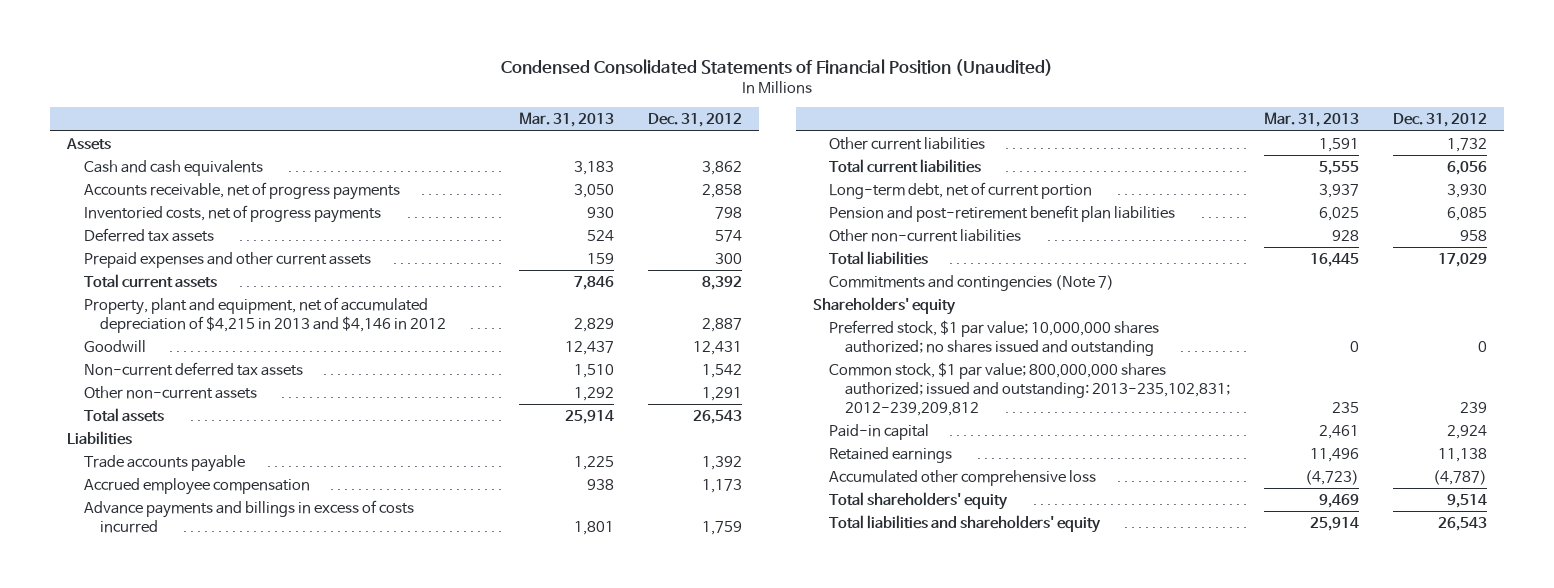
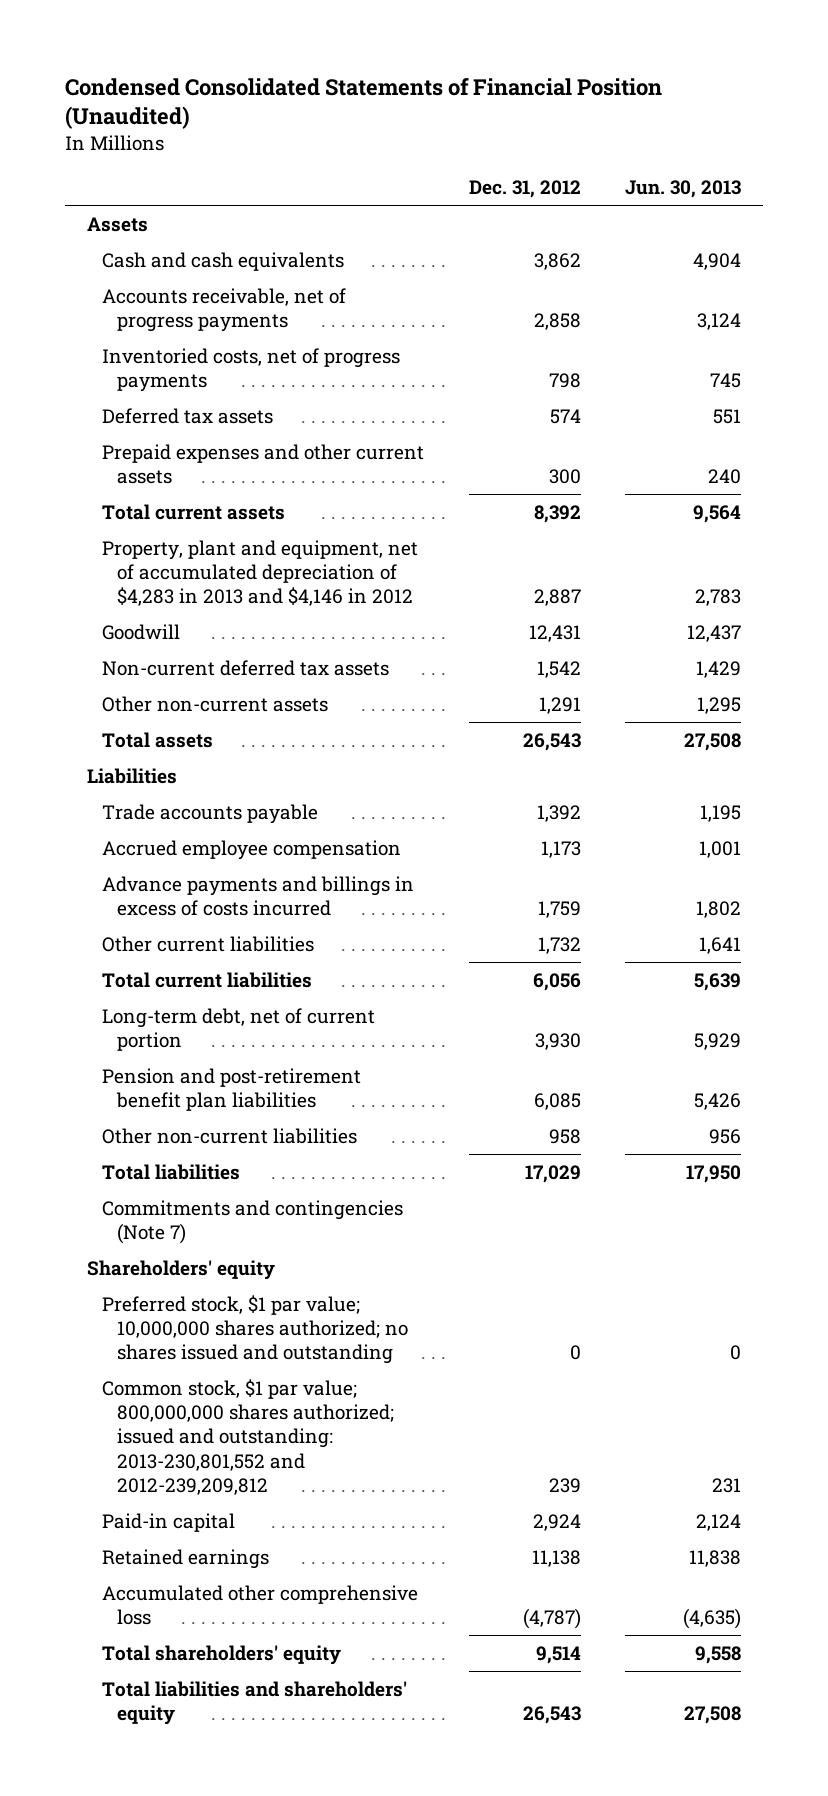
[518,112,614,128] Mar. 31, 2013 -> none
none -> [625,180,742,199] Jun. 30, 2013
[83,296,446,333] Property, plant and equipment, net of accumulated depreciation of $4,215 in 2013 and $4,146 in 2012 -> [102,539,419,607] Property, plant and equipment, net of accumulated depreciation of $4,283 in 2013 and $4,146 in 2012
[828,361,1231,416] Common stock, $1 par value; 800,000,000 shares authorized; issued and outstanding: 2013-235,102,831; 2012-239,209,812 -> [102,1378,395,1495] Common stock, $1 par value; 800,000,000 shares authorized; issued and outstanding: 2013-230,801,552 and 2012-239,209,812

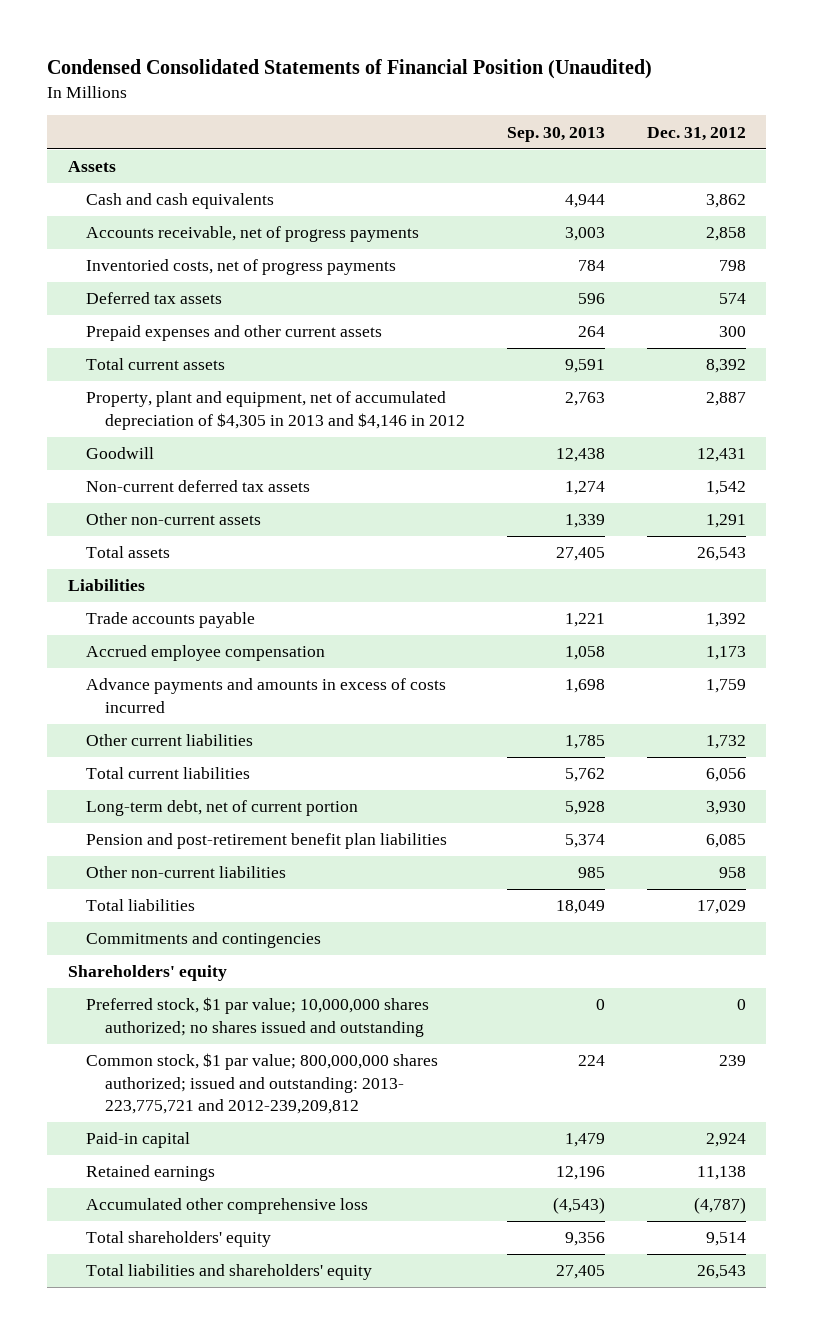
[625,180,742,199] Jun. 30, 2013 -> none
none -> [506,126,605,142] Sep. 30, 2013
[102,539,419,607] Property, plant and equipment, net of accumulated depreciation of $4,283 in 2013 and $4,146 in 2012 -> [86,391,466,430] Property, plant and equipment, net of accumulated depreciation of $4,305 in 2013 and $4,146 in 2012
[102,875,415,917] Advance payments and billings in excess of costs incurred -> [86,678,447,713] Advance payments and amounts in excess of costs incurred
[102,1199,404,1245] Commitments and contingencies (Note 7) -> [86,932,322,949] Commitments and contingencies
[102,1378,395,1495] Common stock, $1 par value; 800,000,000 shares authorized; issued and outstanding: 2013-230,801,552 and 2012-239,209,812 -> [86,1053,439,1114] Common stock, $1 par value; 800,000,000 shares authorized; issued and outstanding: 2013- 223,775,721 and 2012-239,209,812

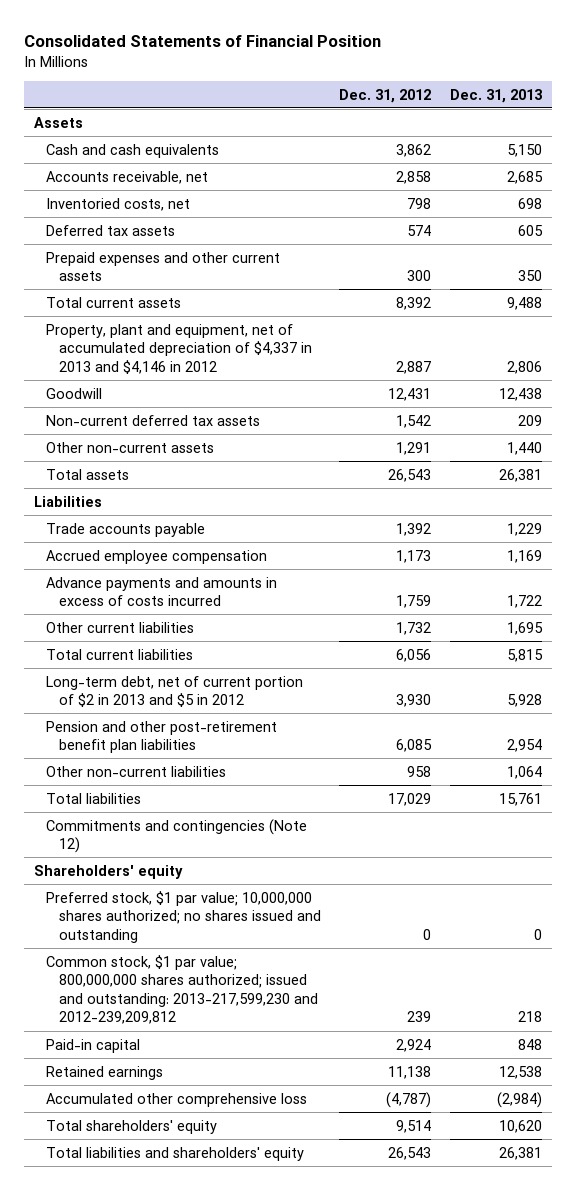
[46,58,652,79] Condensed Consolidated Statements of Financial Position (Unaudited) -> [24,34,382,47] Consolidated Statements of Financial Position
[506,126,605,142] Sep. 30, 2013 -> none
none -> [450,88,543,103] Dec. 31, 2013
[86,226,420,243] Accounts receivable, net of progress payments -> [46,170,209,184] Accounts receivable, net
[86,259,397,276] Inventoried costs, net of progress payments -> [46,197,191,211] Inventoried costs, net
[86,391,466,430] Property, plant and equipment, net of accumulated depreciation of $4,305 in 2013 and $4,146 in 2012 -> [46,323,312,374] Property, plant and equipment, net of accumulated depreciation of $4,337 in 2013 and $4,146 in 2012
[86,800,359,817] Long-term debt, net of current portion -> [46,675,304,708] Long-term debt, net of current portion of $2 in 2013 and $5 in 2012
[86,833,448,850] Pension and post-retirement benefit plan liabilities -> [46,720,278,754] Pension and other post-retirement benefit plan liabilities
[86,932,322,949] Commitments and contingencies -> [46,818,308,854] Commitments and contingencies (Note 12)
[86,1053,439,1114] Common stock, $1 par value; 800,000,000 shares authorized; issued and outstanding: 2013- 223,775,721 and 2012-239,209,812 -> [46,954,318,1025] Common stock, $1 par value; 800,000,000 shares authorized; issued and outstanding: 2013-217,599,230 and 2012-239,209,812

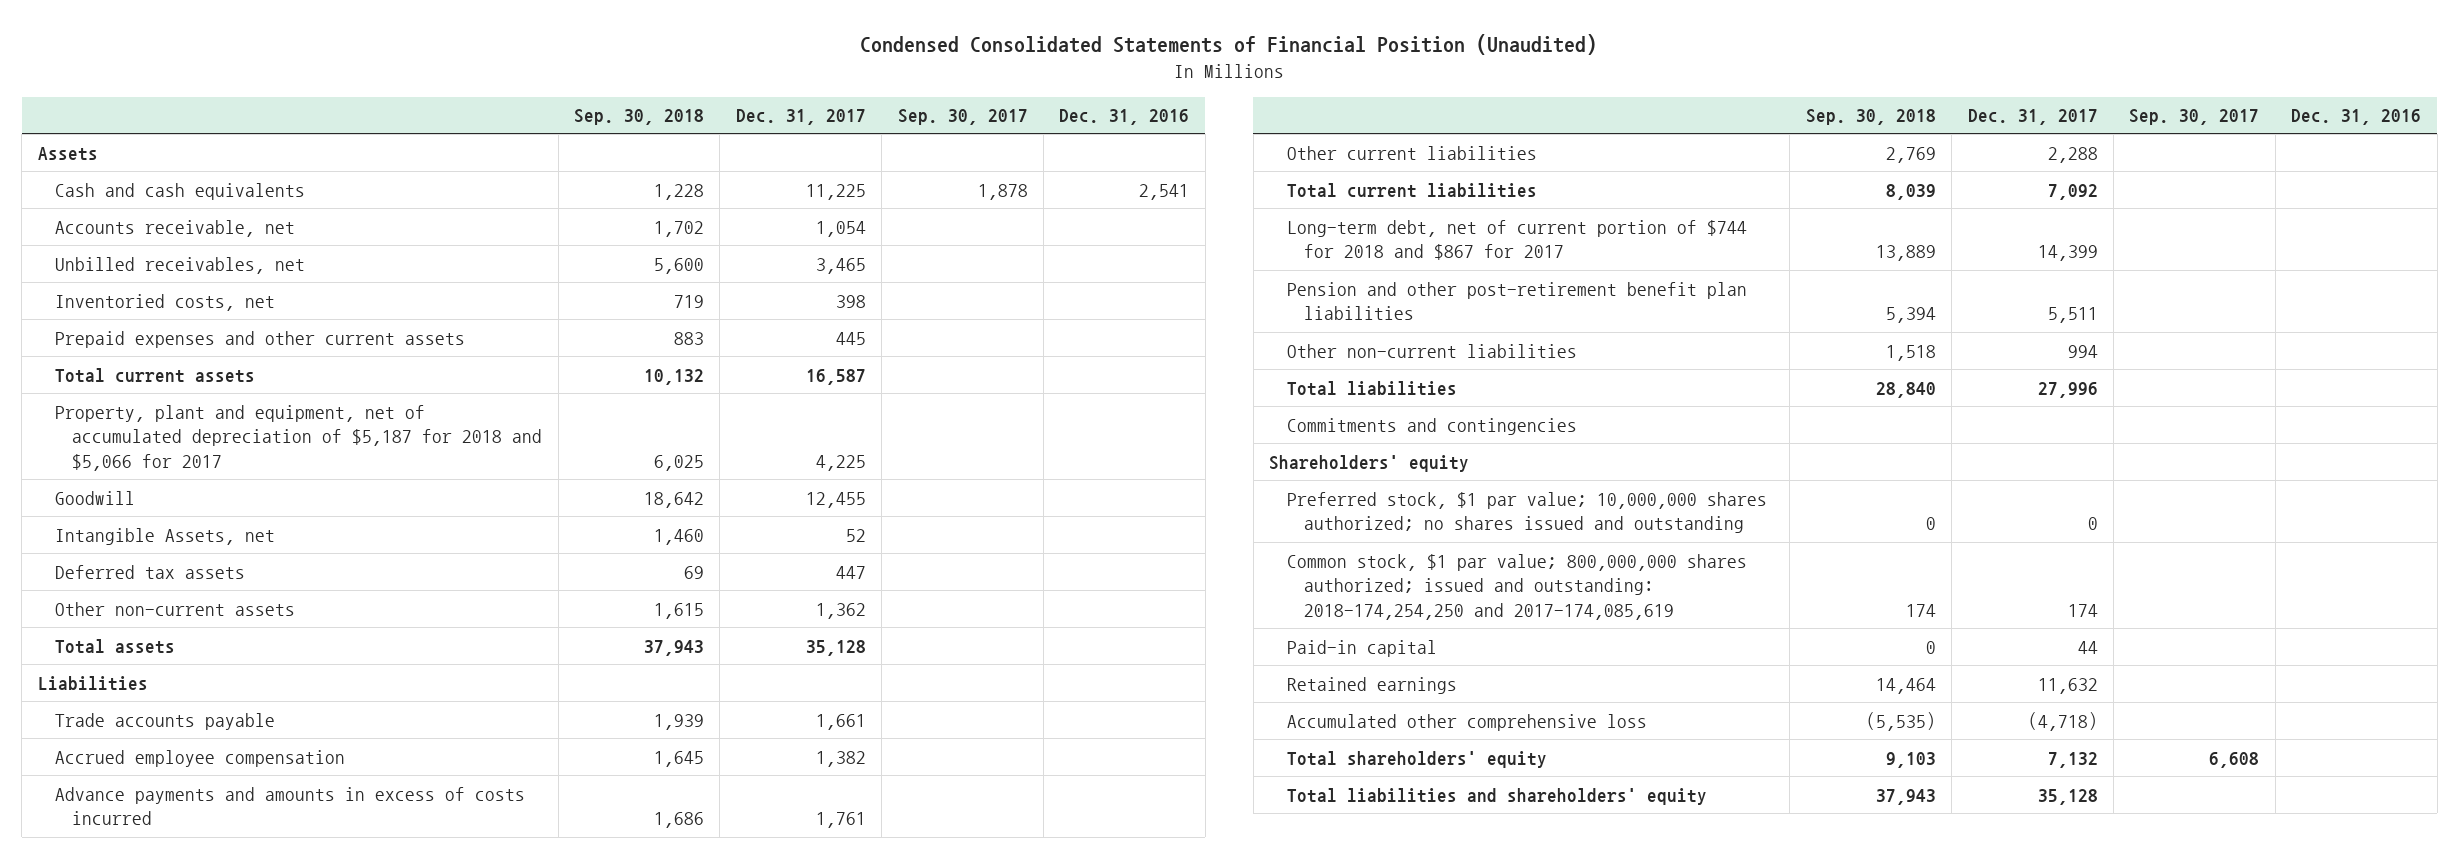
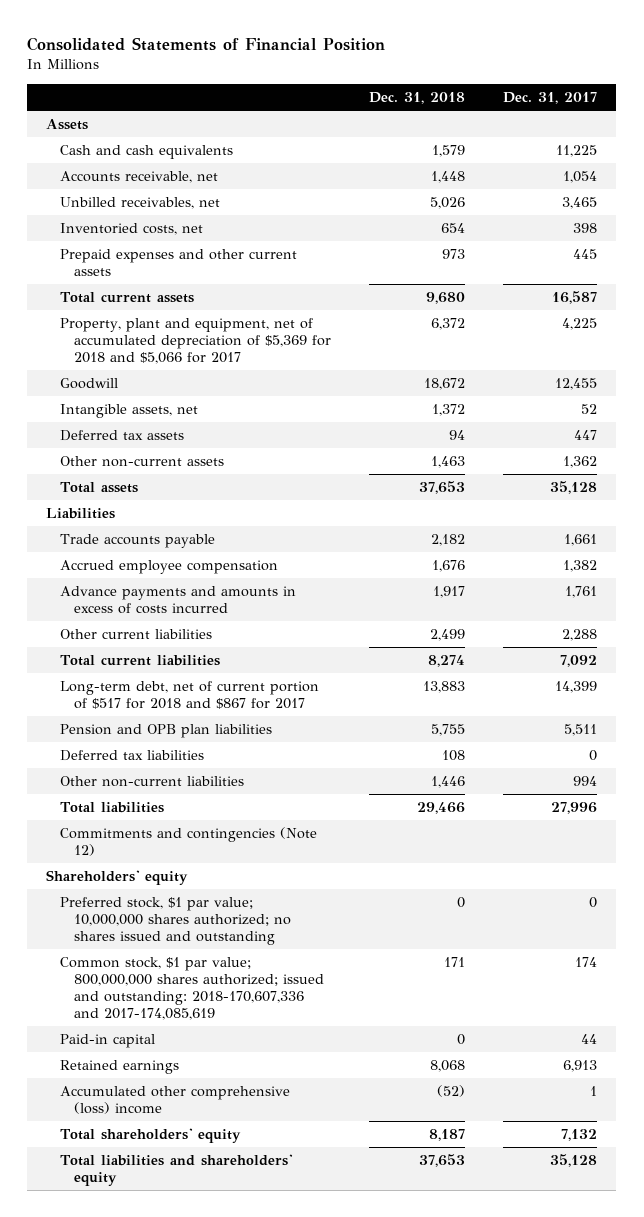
[860,34,1598,56] Condensed Consolidated Statements of Financial Position (Unaudited) -> [27,36,386,51] Consolidated Statements of Financial Position
[573,109,704,126] Sep. 30, 2018 -> none
[897,109,1028,126] Sep. 30, 2017 -> none
[1059,109,1190,126] Dec. 31, 2016 -> none
none -> [369,91,466,104] Dec. 31, 2018
[54,404,543,472] Property, plant and equipment, net of accumulated depreciation of $5,187 for 2018 and $5,066 for 2017 -> [60,318,332,365] Property, plant and equipment, net of accumulated depreciation of $5,369 for 2018 and $5,066 for 2017
[54,527,275,545] Intangible Assets, net -> [60,404,199,419] Intangible assets, net
[1286,219,1747,261] Long-term debt, net of current portion of $744 for 2018 and $867 for 2017 -> [60,681,320,710] Long-term debt, net of current portion of $517 for 2018 and $867 for 2017
[1286,281,1747,321] Pension and other post-retirement benefit plan liabilities -> [60,724,273,739] Pension and OPB plan liabilities
none -> [60,750,205,762] Deferred tax liabilities
[1286,417,1577,435] Commitments and contingencies -> [60,827,318,857] Commitments and contingencies (Note 12)
[1286,553,1747,621] Common stock, $1 par value; 800,000,000 shares authorized; issued and outstanding: 2018-174,254,250 and 2017-174,085,619 -> [60,957,325,1021] Common stock, $1 par value; 800,000,000 shares authorized; issued and outstanding: 2018-170,607,336 and 2017-174,085,619
[2037,677,2098,694] 11,632 -> [563,1060,598,1073] 6,913
[1286,713,1647,731] Accumulated other comprehensive loss -> [60,1086,291,1115] Accumulated other comprehensive (loss) income
[2027,711,2098,731] (4,718) -> [590,1086,598,1097] 1

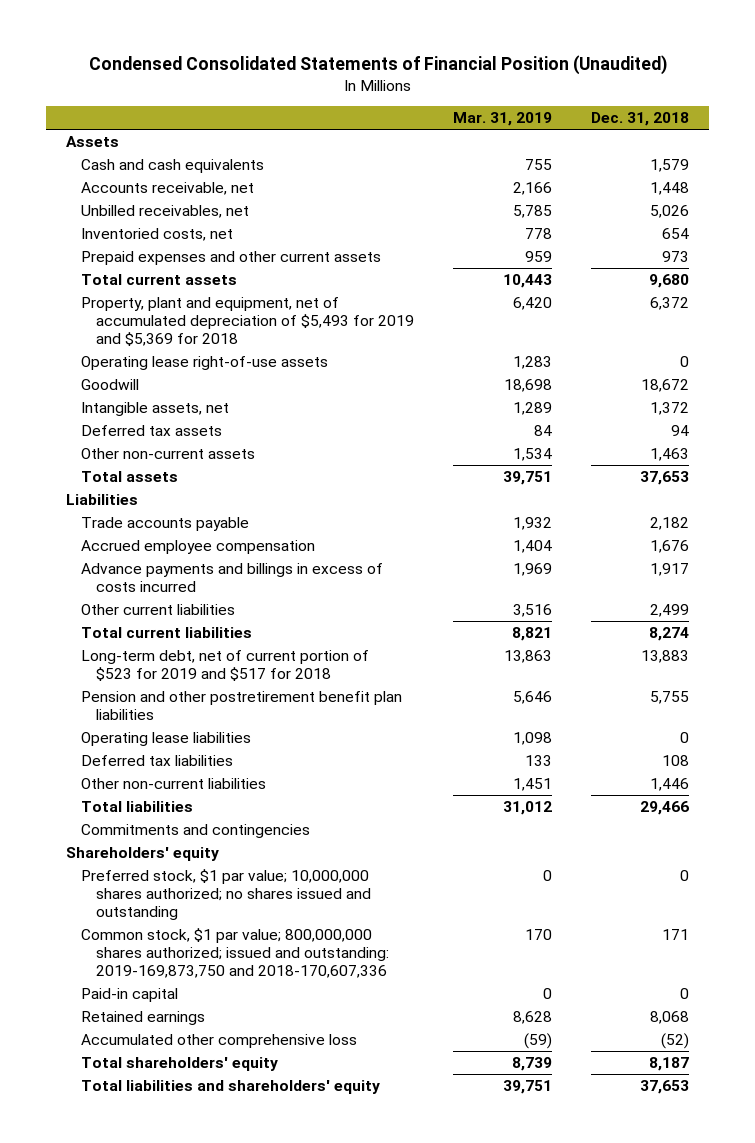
[27,36,386,51] Consolidated Statements of Financial Position -> [88,54,667,75] Condensed Consolidated Statements of Financial Position (Unaudited)
[503,91,598,104] Dec. 31, 2017 -> none
none -> [453,112,553,127] Mar. 31, 2019
[60,318,332,365] Property, plant and equipment, net of accumulated depreciation of $5,369 for 2018 and $5,066 for 2017 -> [80,297,414,346] Property, plant and equipment, net of accumulated depreciation of $5,493 for 2019 and $5,369 for 2018
none -> [80,356,328,371] Operating lease right-of-use assets
[60,586,297,615] Advance payments and amounts in excess of costs incurred -> [80,563,383,592] Advance payments and billings in excess of costs incurred
[60,681,320,710] Long-term debt, net of current portion of $517 for 2018 and $867 for 2017 -> [80,650,369,681] Long-term debt, net of current portion of $523 for 2019 and $517 for 2018
[60,724,273,739] Pension and OPB plan liabilities -> [80,691,402,720] Pension and other postretirement benefit plan liabilities
none -> [80,732,251,747] Operating lease liabilities
[60,827,318,857] Commitments and contingencies (Note 12) -> [80,824,310,839] Commitments and contingencies
[60,957,325,1021] Common stock, $1 par value; 800,000,000 shares authorized; issued and outstanding: 2018-170,607,336 and 2017-174,085,619 -> [80,928,389,978] Common stock, $1 par value; 800,000,000 shares authorized; issued and outstanding: 2019-169,873,750 and 2018-170,607,336
[60,1086,291,1115] Accumulated other comprehensive (loss) income -> [80,1034,357,1049] Accumulated other comprehensive loss

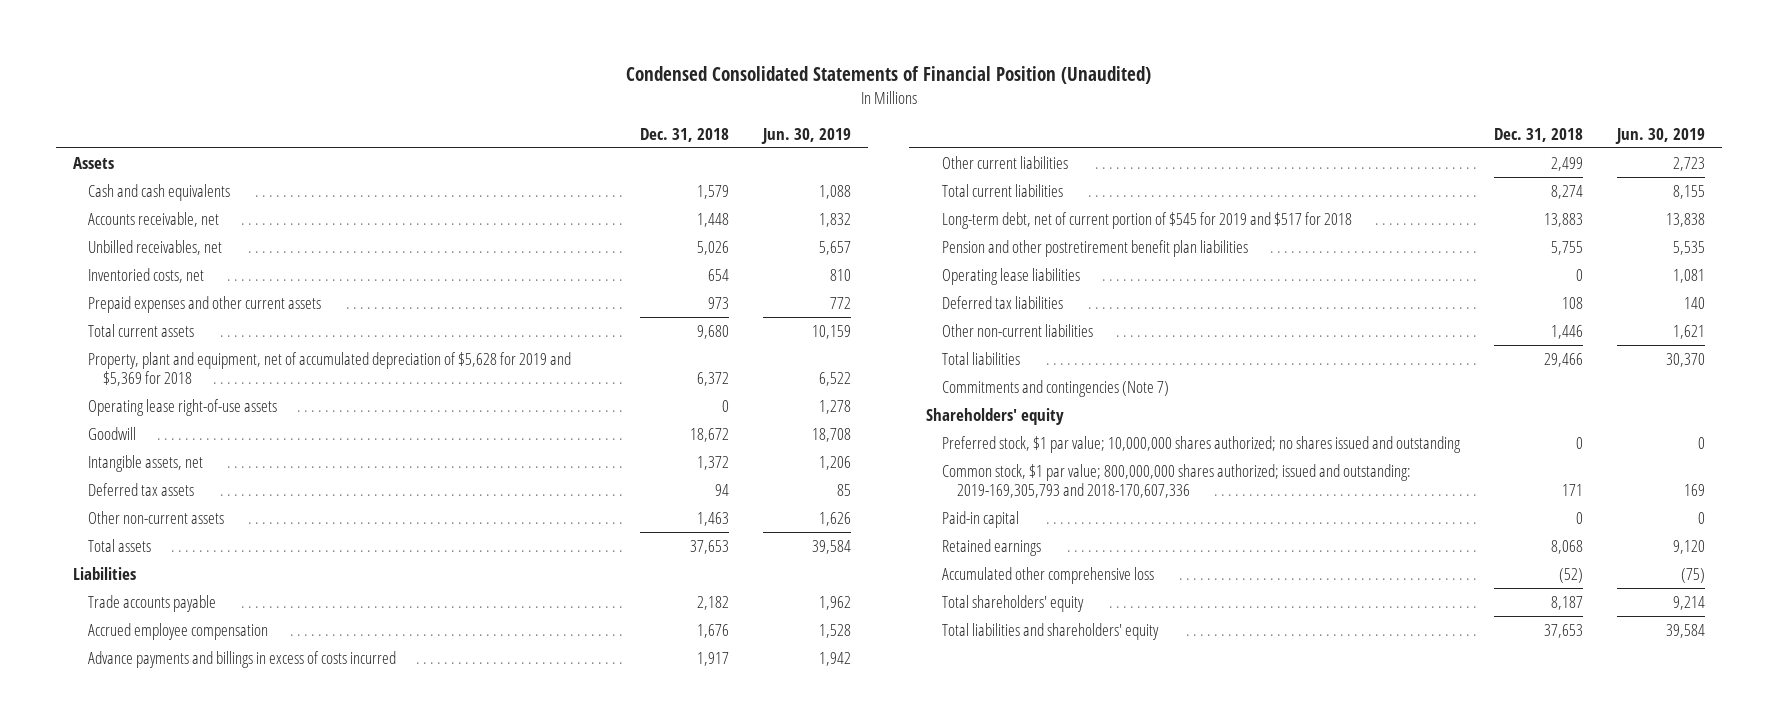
[453,112,553,127] Mar. 31, 2019 -> none
none -> [760,128,851,145] Jun. 30, 2019
[80,297,414,346] Property, plant and equipment, net of accumulated depreciation of $5,493 for 2019 and $5,369 for 2018 -> [87,351,571,387] Property, plant and equipment, net of accumulated depreciation of $5,628 for 2019 and $5,369 for 2018
[80,650,369,681] Long-term debt, net of current portion of $523 for 2019 and $517 for 2018 -> [941,211,1352,229] Long-term debt, net of current portion of $545 for 2019 and $517 for 2018
[80,824,310,839] Commitments and contingencies -> [941,379,1169,397] Commitments and contingencies (Note 7)
[80,928,389,978] Common stock, $1 par value; 800,000,000 shares authorized; issued and outstanding: 2019-169,873,750 and 2018-170,607,336 -> [941,463,1411,499] Common stock, $1 par value; 800,000,000 shares authorized; issued and outstanding: 2019-169,305,793 and 2018-170,607,336

